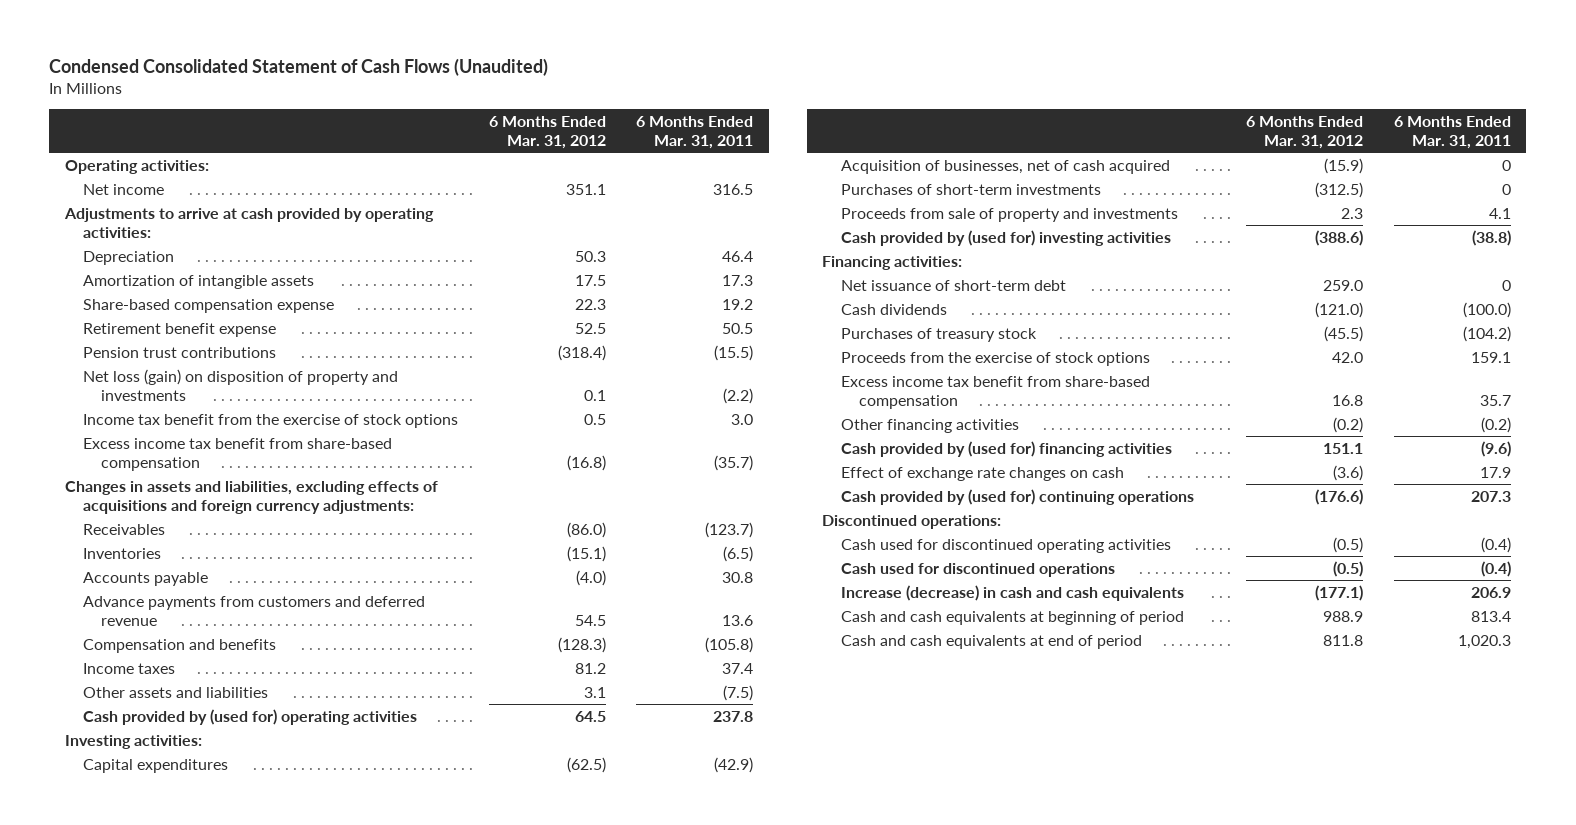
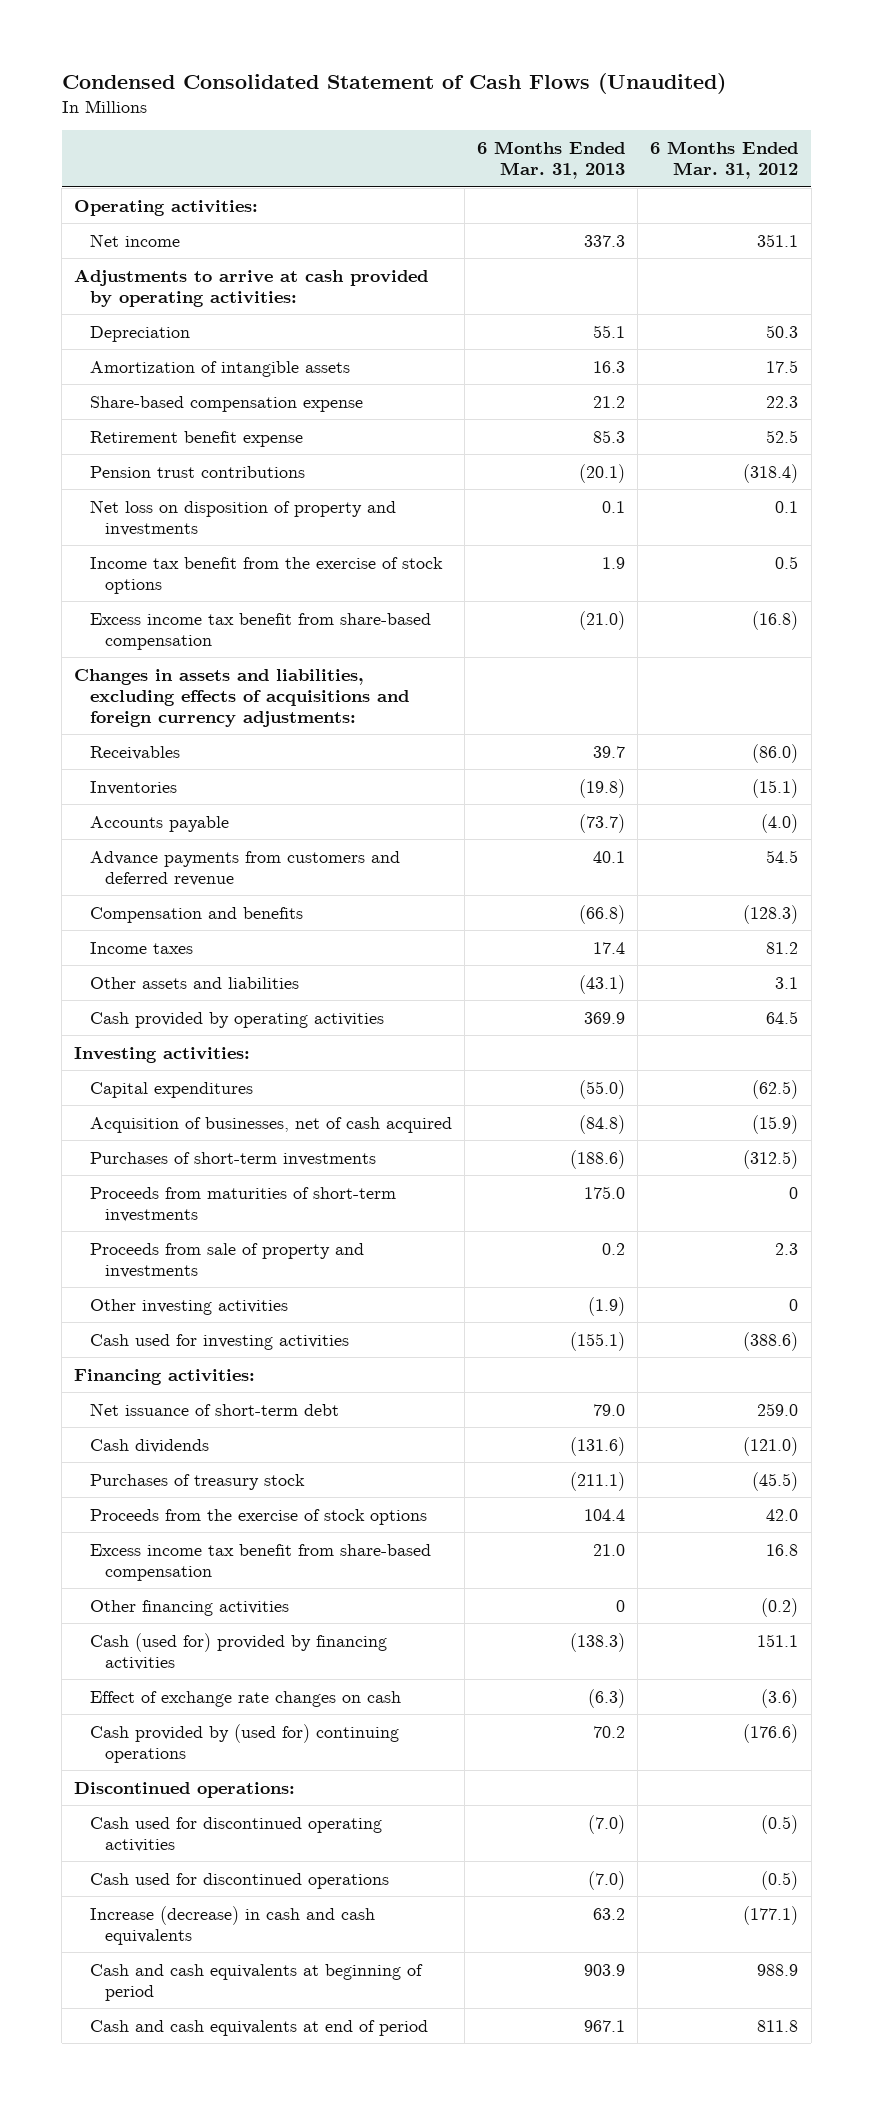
[636,115,754,149] 6 Months Ended Mar. 31, 2011 -> none
none -> [477,140,626,180] 6 Months Ended Mar. 31, 2013
[82,368,398,401] Net loss (gain) on disposition of property and investments -> [89,499,396,536] Net loss on disposition of property and investments
[82,708,417,725] Cash provided by (used for) operating activities -> [89,1011,384,1028] Cash provided by operating activities
none -> [89,1186,396,1222] Proceeds from maturities of short-term investments
none -> [89,1298,288,1315] Other investing activities
[840,229,1171,246] Cash provided by (used for) investing activities -> [89,1333,349,1350] Cash used for investing activities
[840,440,1172,457] Cash provided by (used for) financing activities -> [89,1632,387,1670] Cash (used for) provided by financing activities

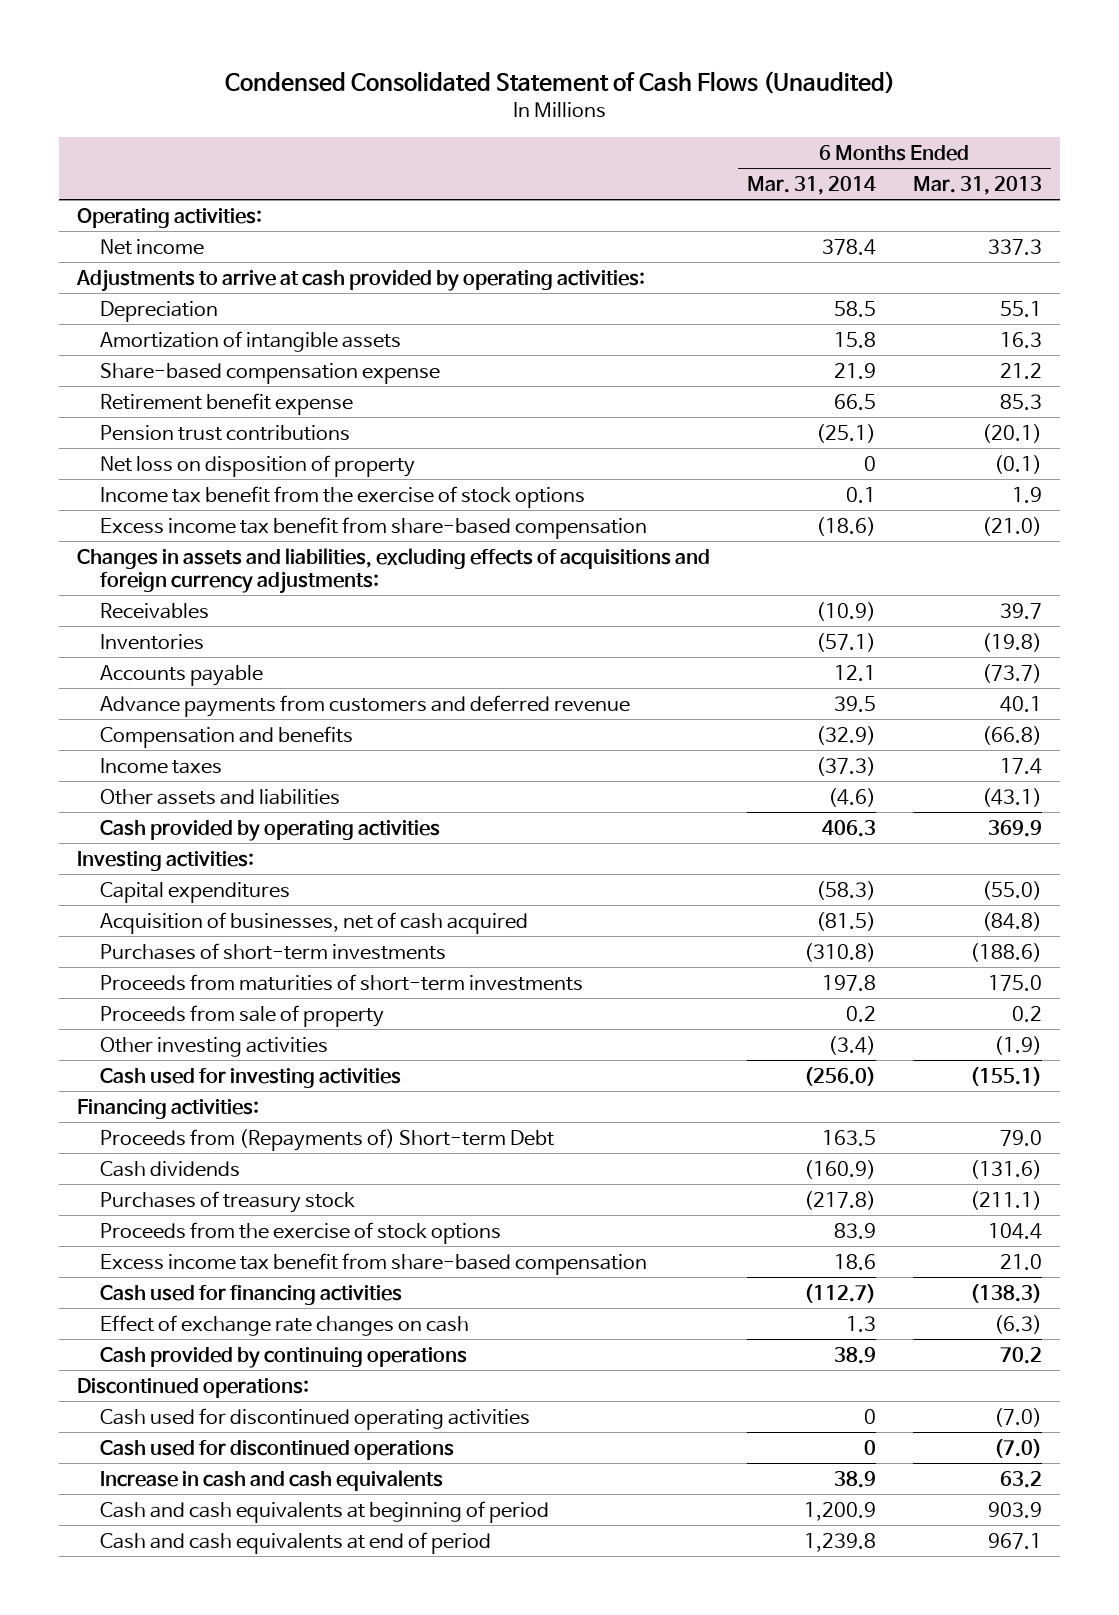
[650,140,799,180] 6 Months Ended Mar. 31, 2012 -> none
none -> [747,175,877,195] Mar. 31, 2014
[89,499,396,536] Net loss on disposition of property and investments -> [99,454,415,477] Net loss on disposition of property
[602,500,626,513] 0.1 -> [993,454,1042,474] (0.1)
[89,1242,364,1278] Proceeds from sale of property and investments -> [99,1004,384,1027] Proceeds from sale of property
[89,1402,339,1416] Net issuance of short-term debt -> none
none -> [99,1128,554,1151] Proceeds from (Repayments of) Short-term Debt
[89,1599,289,1616] Other financing activities -> none
[89,1632,387,1670] Cash (used for) provided by financing activities -> [99,1284,402,1305] Cash used for financing activities
[89,1723,399,1763] Cash provided by (used for) continuing operations -> [99,1346,467,1368] Cash provided by continuing operations
[89,1905,375,1945] Increase (decrease) in cash and cash equivalents -> [99,1469,443,1491] Increase in cash and cash equivalents

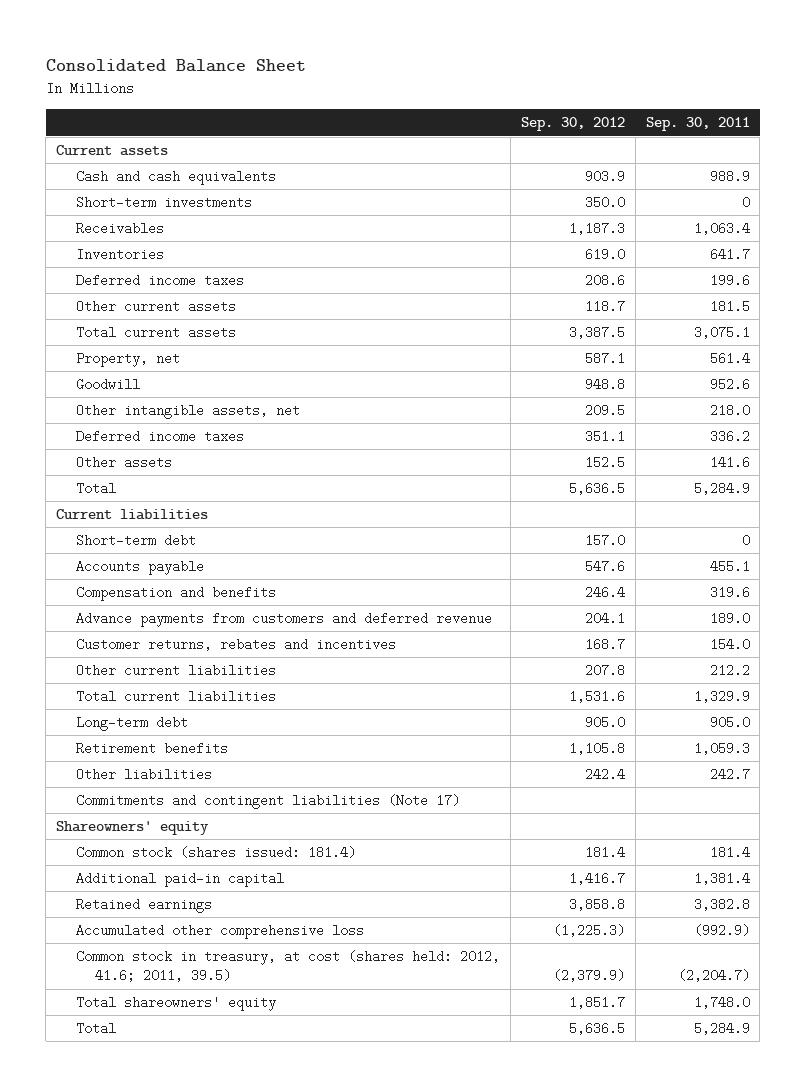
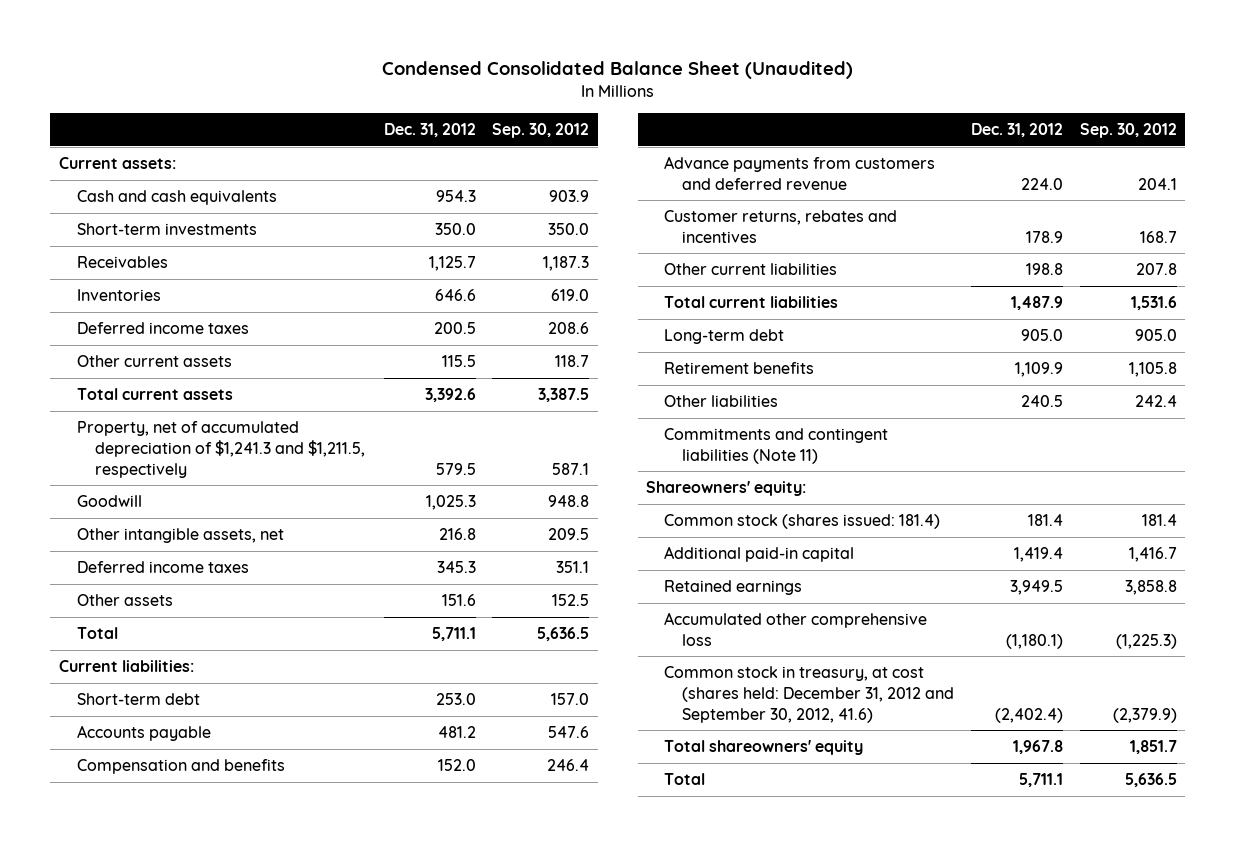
[45,58,306,72] Consolidated Balance Sheet -> [381,61,853,80] Condensed Consolidated Balance Sheet (Unaudited)
[645,117,750,132] Sep. 30, 2011 -> none
none -> [383,123,476,138] Dec. 31, 2012
[56,145,169,157] Current assets -> [58,156,176,169] Current assets:
[75,352,180,368] Property, net -> [76,420,366,478] Property, net of accumulated depreciation of $1,241.3 and $1,211.5, respectively
[56,509,209,521] Current liabilities -> [58,659,194,672] Current liabilities:
[75,794,460,810] Commitments and contingent liabilities (Note 17) -> [664,427,889,464] Commitments and contingent liabilities (Note 11)
[56,821,210,836] Shareowners' equity -> [646,480,807,496] Shareowners' equity:
[75,950,500,983] Common stock in treasury, at cost (shares held: 2012, 41.6; 2011, 39.5) -> [664,665,955,723] Common stock in treasury, at cost (shares held: December 31, 2012 and September 30, 2012, 41.6)

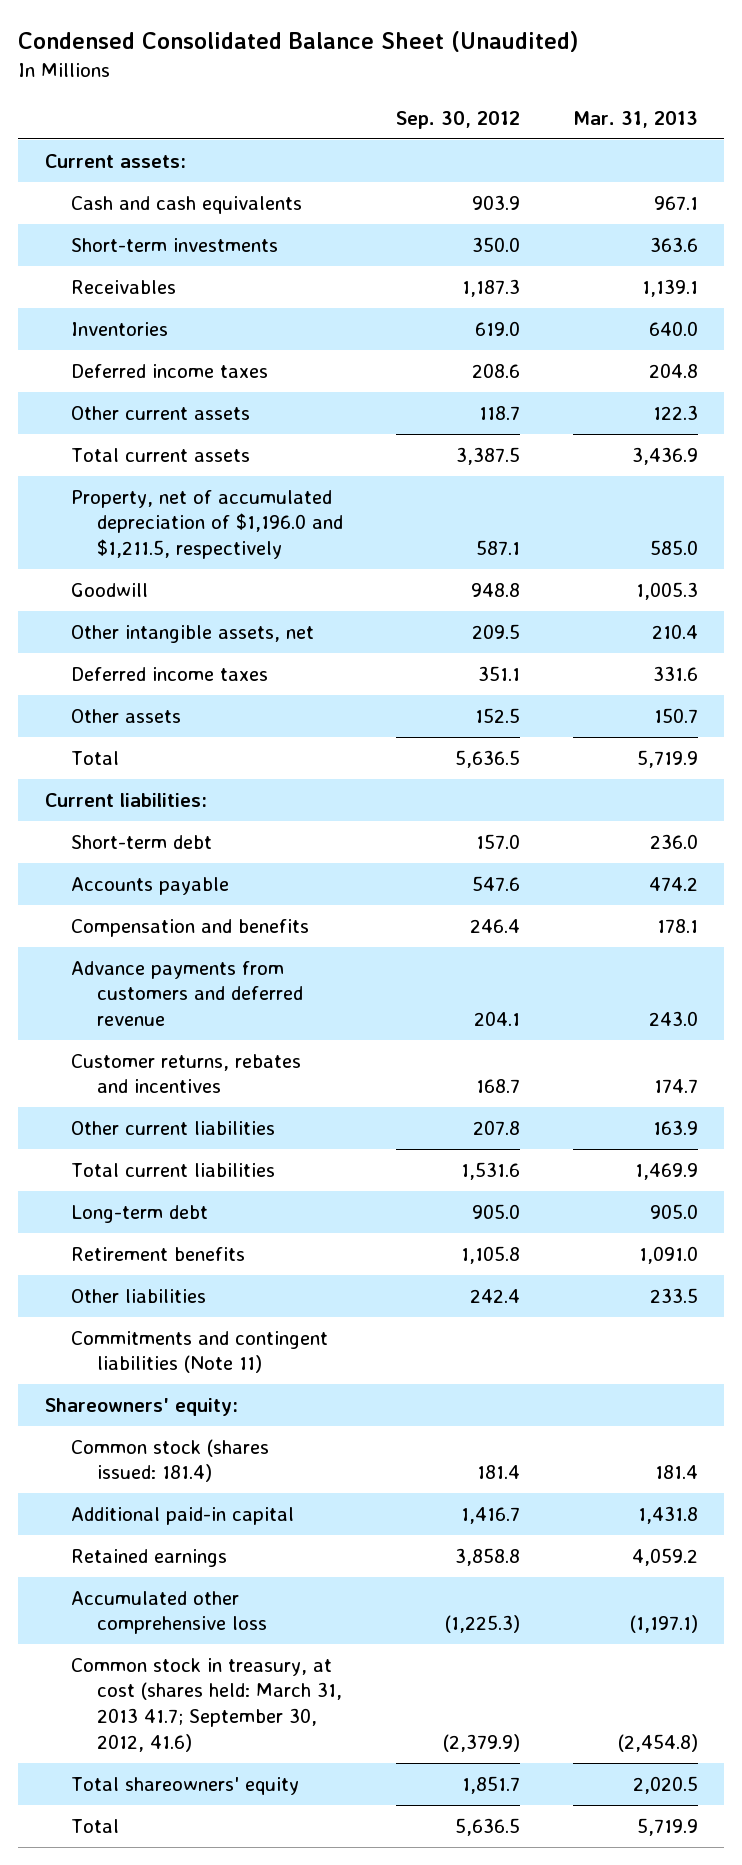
[383,123,476,138] Dec. 31, 2012 -> none
none -> [572,110,698,128] Mar. 31, 2013
[76,420,366,478] Property, net of accumulated depreciation of $1,241.3 and $1,211.5, respectively -> [70,489,343,560] Property, net of accumulated depreciation of $1,196.0 and $1,211.5, respectively
[664,665,955,723] Common stock in treasury, at cost (shares held: December 31, 2012 and September 30, 2012, 41.6) -> [70,1657,342,1753] Common stock in treasury, at cost (shares held: March 31, 2013 41.7; September 30, 2012, 41.6)

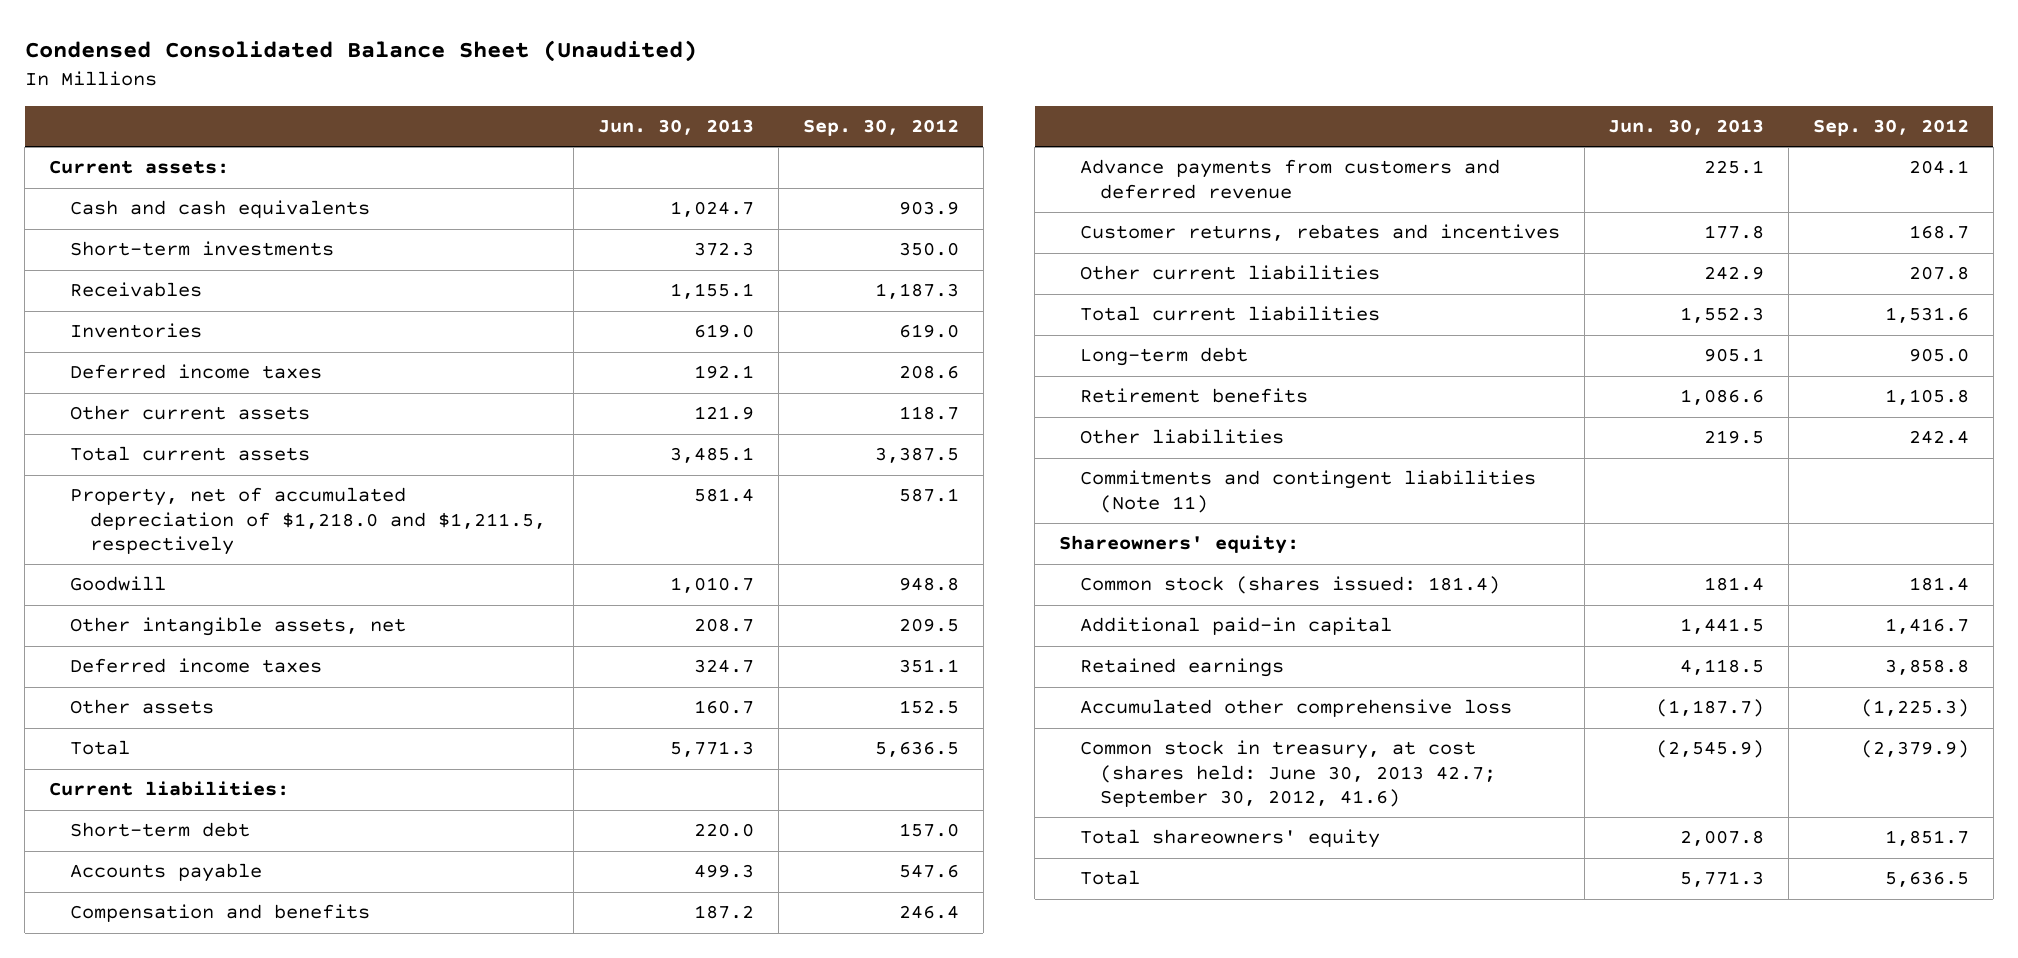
[572,110,698,128] Mar. 31, 2013 -> none
none -> [598,118,755,135] Jun. 30, 2013
[70,489,343,560] Property, net of accumulated depreciation of $1,196.0 and $1,211.5, respectively -> [69,487,547,556] Property, net of accumulated depreciation of $1,218.0 and $1,211.5, respectively
[70,1657,342,1753] Common stock in treasury, at cost (shares held: March 31, 2013 41.7; September 30, 2012, 41.6) -> [1079,740,1497,808] Common stock in treasury, at cost (shares held: June 30, 2013 42.7; September 30, 2012, 41.6)

